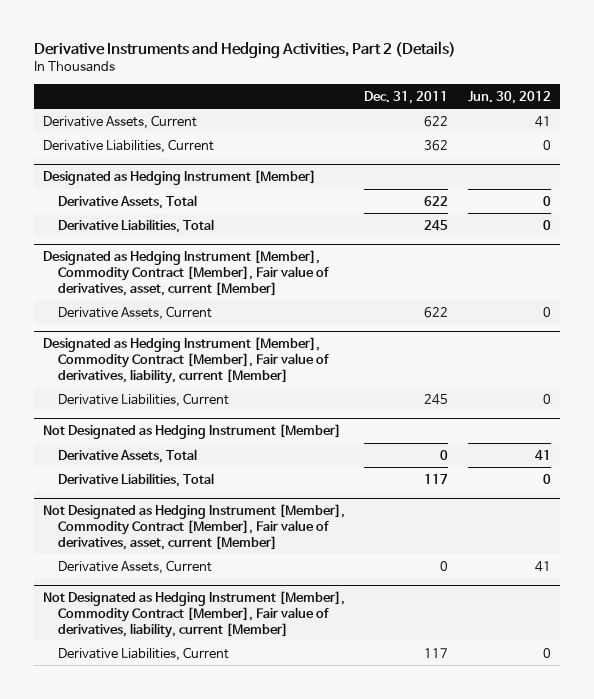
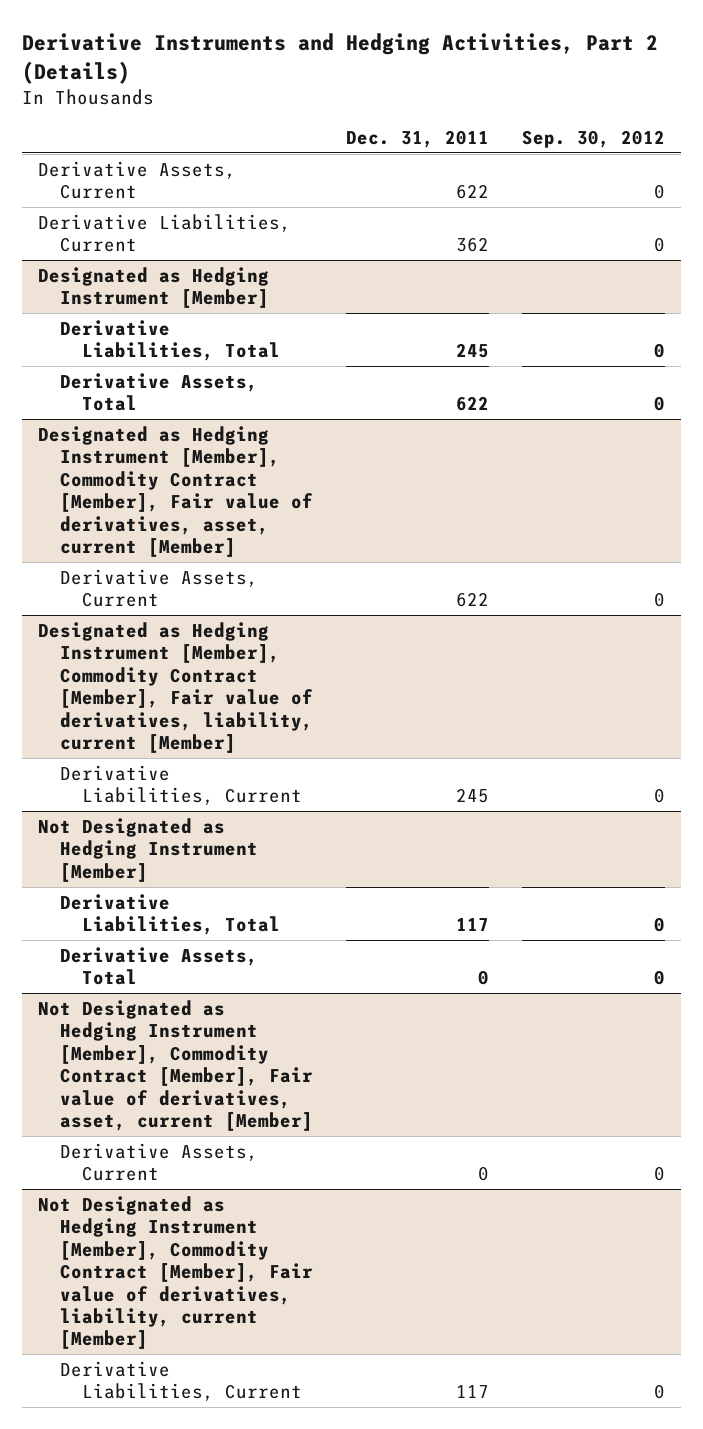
[467,91,551,105] Jun. 30, 2012 -> none
none -> [521,129,665,148] Sep. 30, 2012
[57,194,197,209] Derivative Assets, Total -> [60,372,259,412] Derivative Assets, Total
[57,448,197,463] Derivative Assets, Total -> [60,946,259,986] Derivative Assets, Total

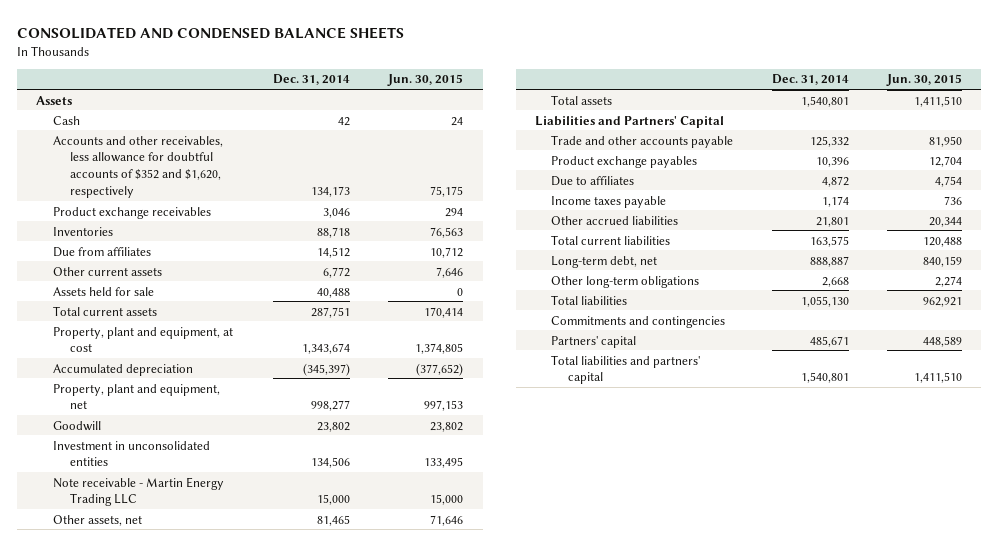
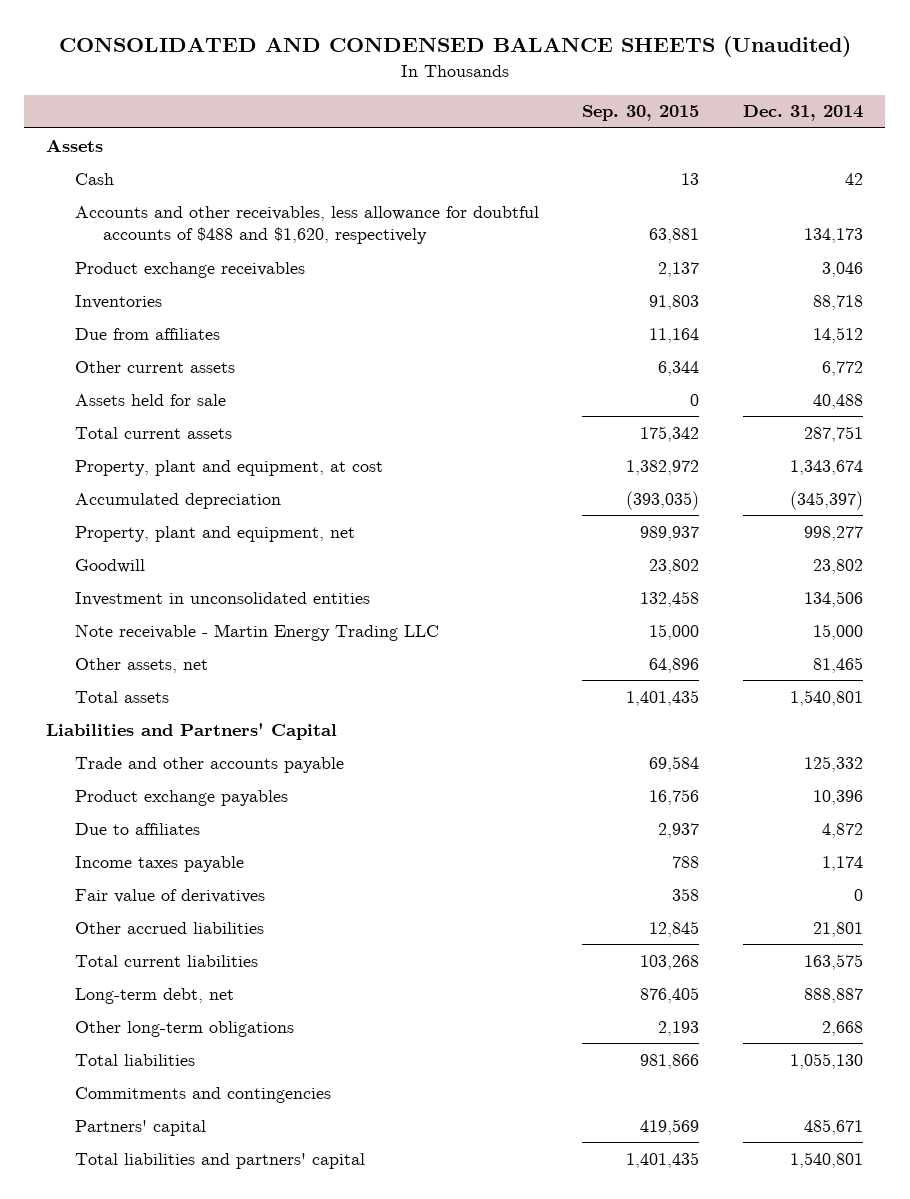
[17,26,405,39] CONSOLIDATED AND CONDENSED BALANCE SHEETS -> [58,36,851,58] CONSOLIDATED AND CONDENSED BALANCE SHEETS (Unaudited)
[387,74,464,87] Jun. 30, 2015 -> none
none -> [582,105,700,122] Sep. 30, 2015
[52,135,223,198] Accounts and other receivables, less allowance for doubtful accounts of $352 and $1,620, respectively -> [74,205,539,245] Accounts and other receivables, less allowance for doubtful accounts of $488 and $1,620, respectively
none -> [74,888,265,903] Fair value of derivatives

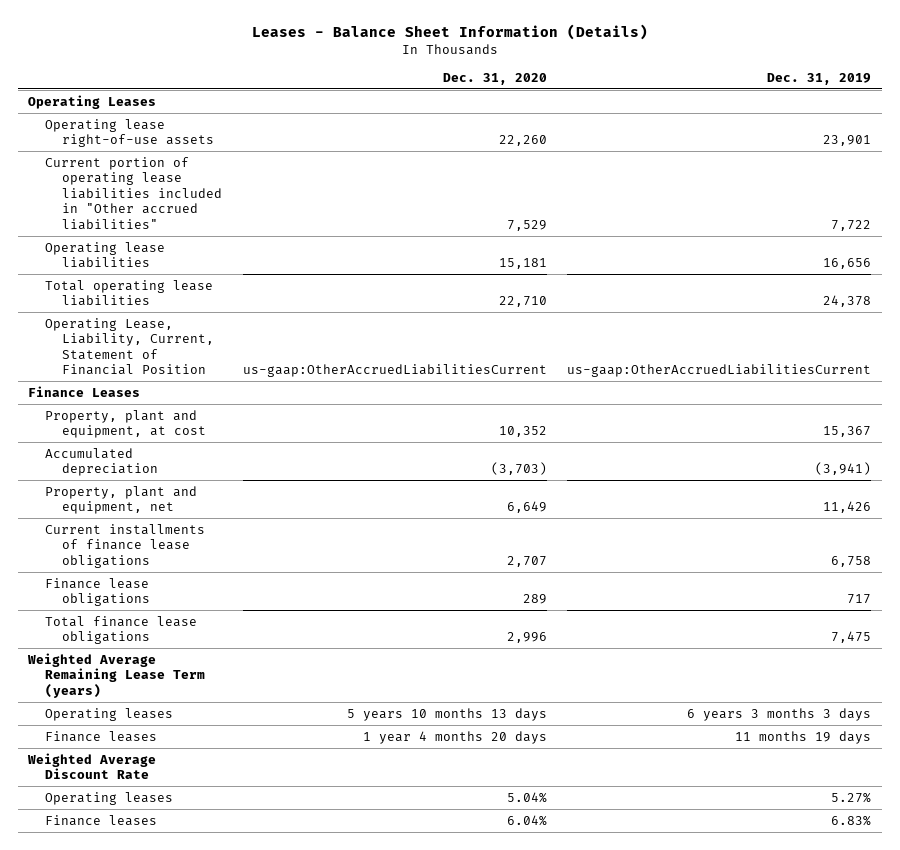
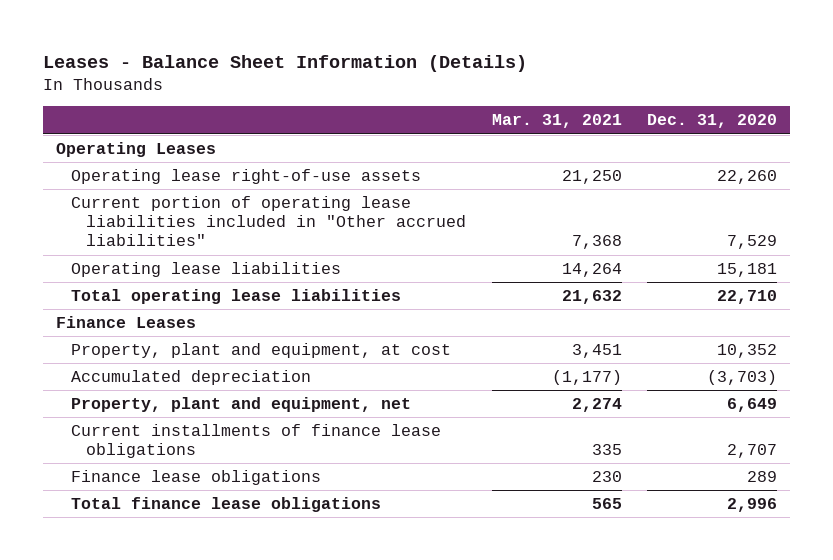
[767,72,872,85] Dec. 31, 2019 -> none
none -> [491,114,622,129] Mar. 31, 2021
[45,317,214,376] Operating Lease, Liability, Current, Statement of Financial Position -> none
[27,652,206,698] Weighted Average Remaining Lease Term (years) -> none
[45,707,174,721] Operating leases -> none
[45,730,158,742] Finance leases -> none
[27,752,157,780] Weighted Average Discount Rate -> none
[45,791,174,805] Operating leases -> none
[45,814,158,826] Finance leases -> none

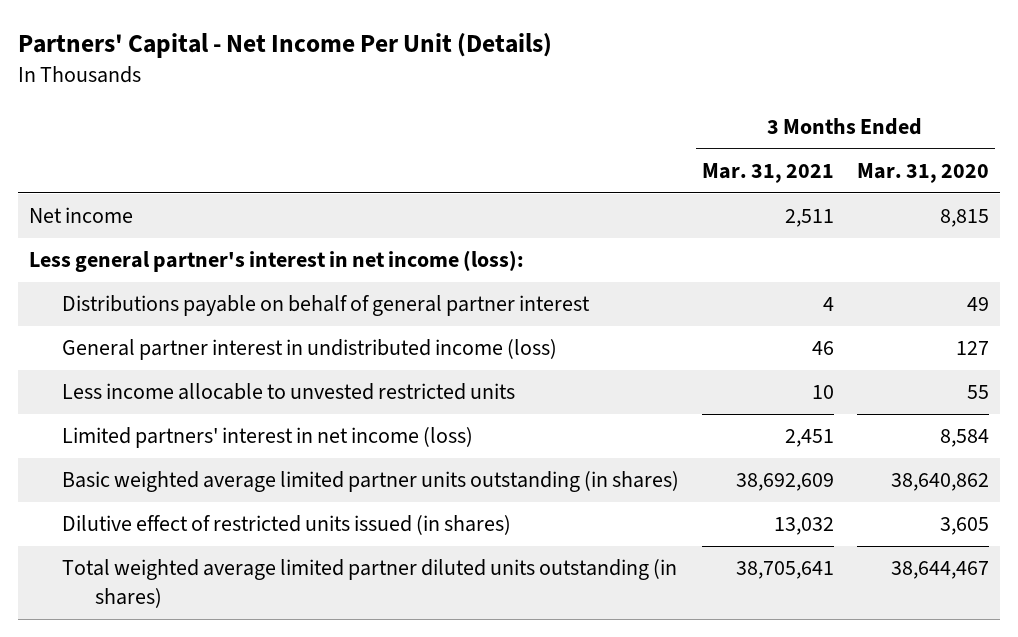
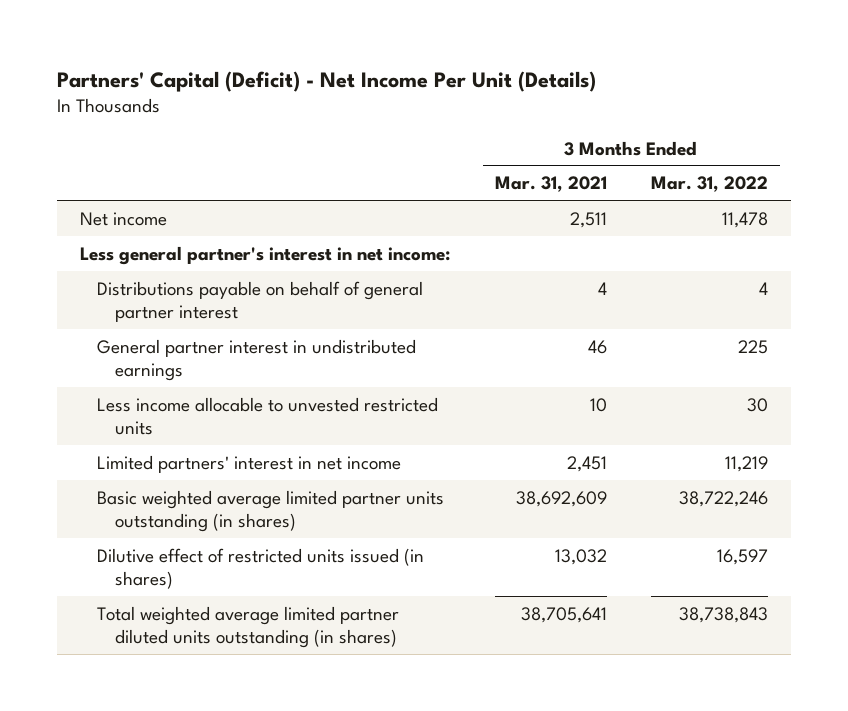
[17,33,552,59] Partners' Capital - Net Income Per Unit (Details) -> [57,70,597,92] Partners' Capital (Deficit) - Net Income Per Unit (Details)
[856,162,989,183] Mar. 31, 2020 -> none
none -> [651,176,769,193] Mar. 31, 2022
[29,250,525,273] Less general partner's interest in net income (loss): -> [79,245,450,265] Less general partner's interest in net income:
[62,339,558,361] General partner interest in undistributed income (loss) -> [97,338,417,382] General partner interest in undistributed earnings
[62,427,474,449] Limited partners' interest in net income (loss) -> [97,454,402,473] Limited partners' interest in net income

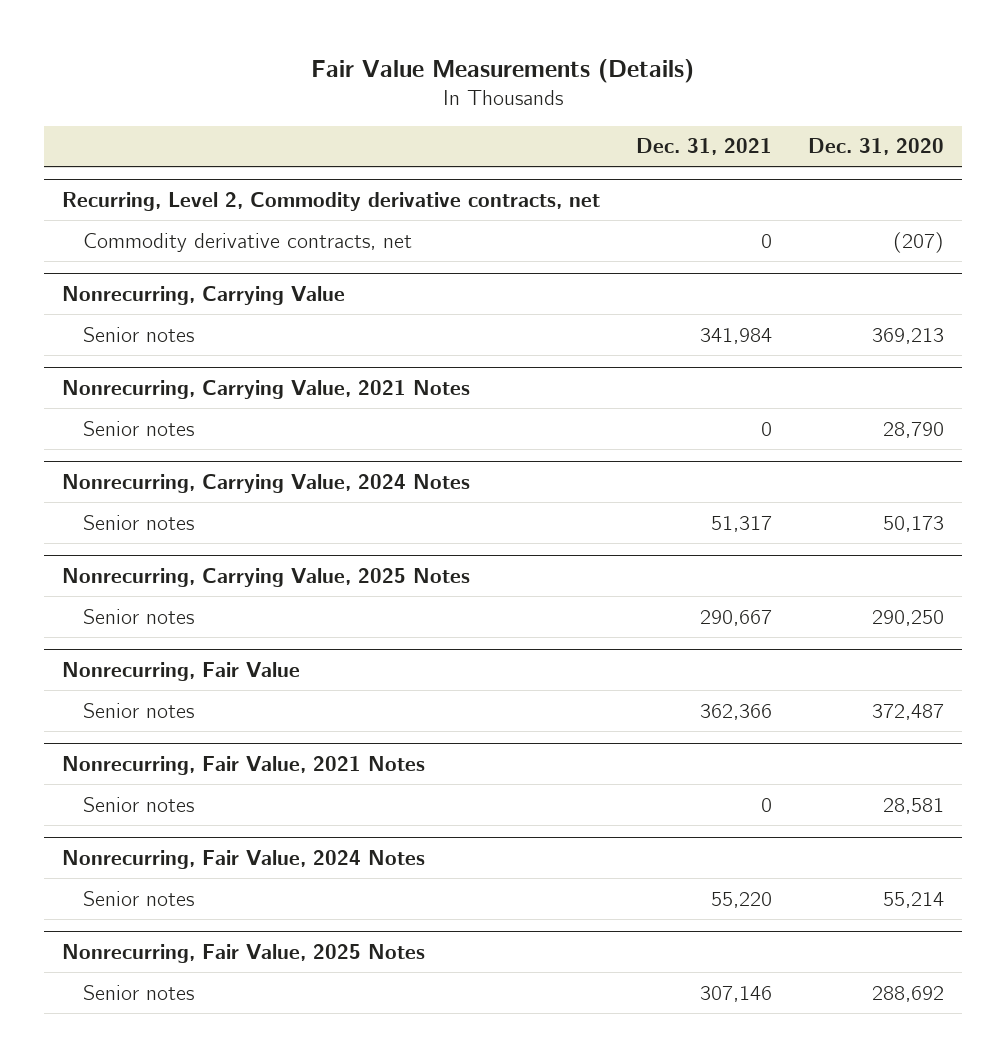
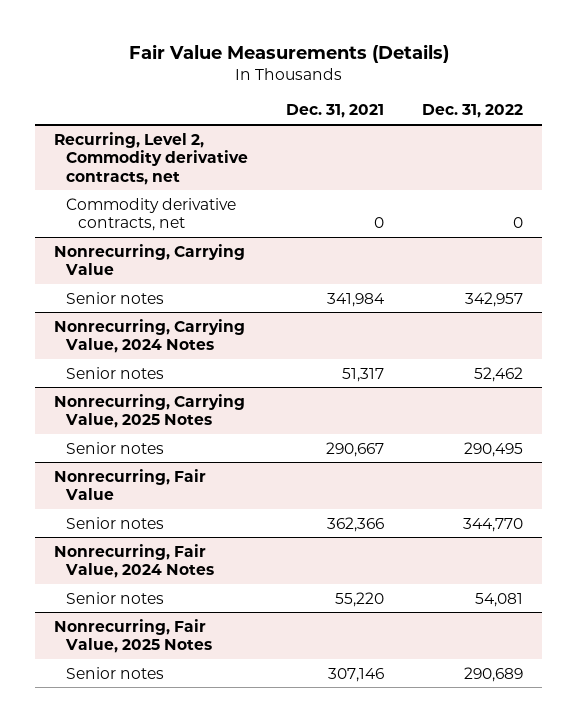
[808,138,945,156] Dec. 31, 2020 -> none
none -> [422,104,524,119] Dec. 31, 2022
[62,380,471,400] Nonrecurring, Carrying Value, 2021 Notes -> none
[83,420,195,436] Senior notes -> none
[62,756,426,776] Nonrecurring, Fair Value, 2021 Notes -> none
[83,796,195,812] Senior notes -> none

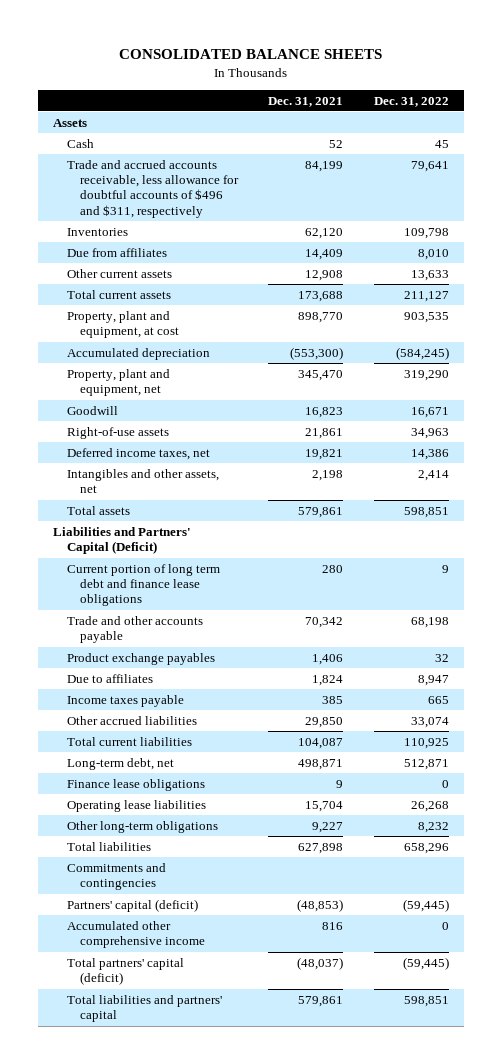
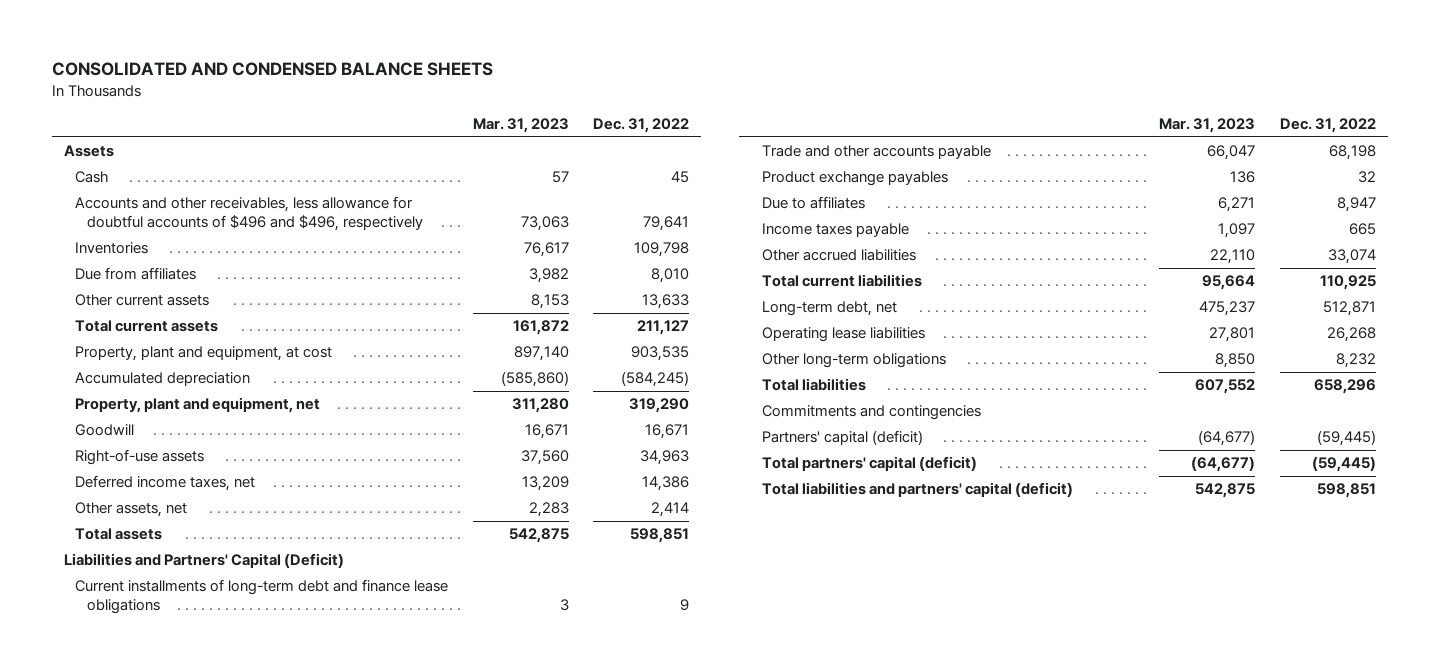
[118,48,382,59] CONSOLIDATED BALANCE SHEETS -> [51,62,493,77] CONSOLIDATED AND CONDENSED BALANCE SHEETS
[268,96,344,107] Dec. 31, 2021 -> none
none -> [472,118,569,134] Mar. 31, 2023
[66,159,239,218] Trade and accrued accounts receivable, less allowance for doubtful accounts of $496 and $311, respectively -> [75,196,423,232] Accounts and other receivables, less allowance for doubtful accounts of $496 and $496, respectively
[66,468,219,494] Intangibles and other assets, net -> [75,502,188,518] Other assets, net
[66,563,220,607] Current portion of long term debt and finance lease obligations -> [75,579,449,615] Current installments of long-term debt and finance lease obligations
[66,778,205,791] Finance lease obligations -> none
[66,920,205,949] Accumulated other comprehensive income -> none
[66,994,222,1023] Total liabilities and partners' capital -> [762,482,1074,498] Total liabilities and partners' capital (deficit)

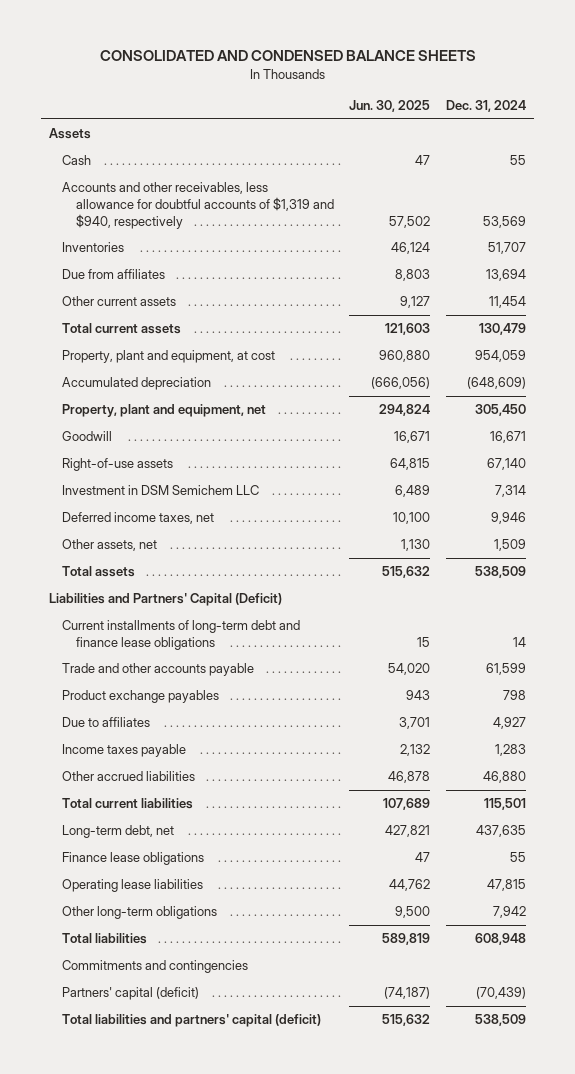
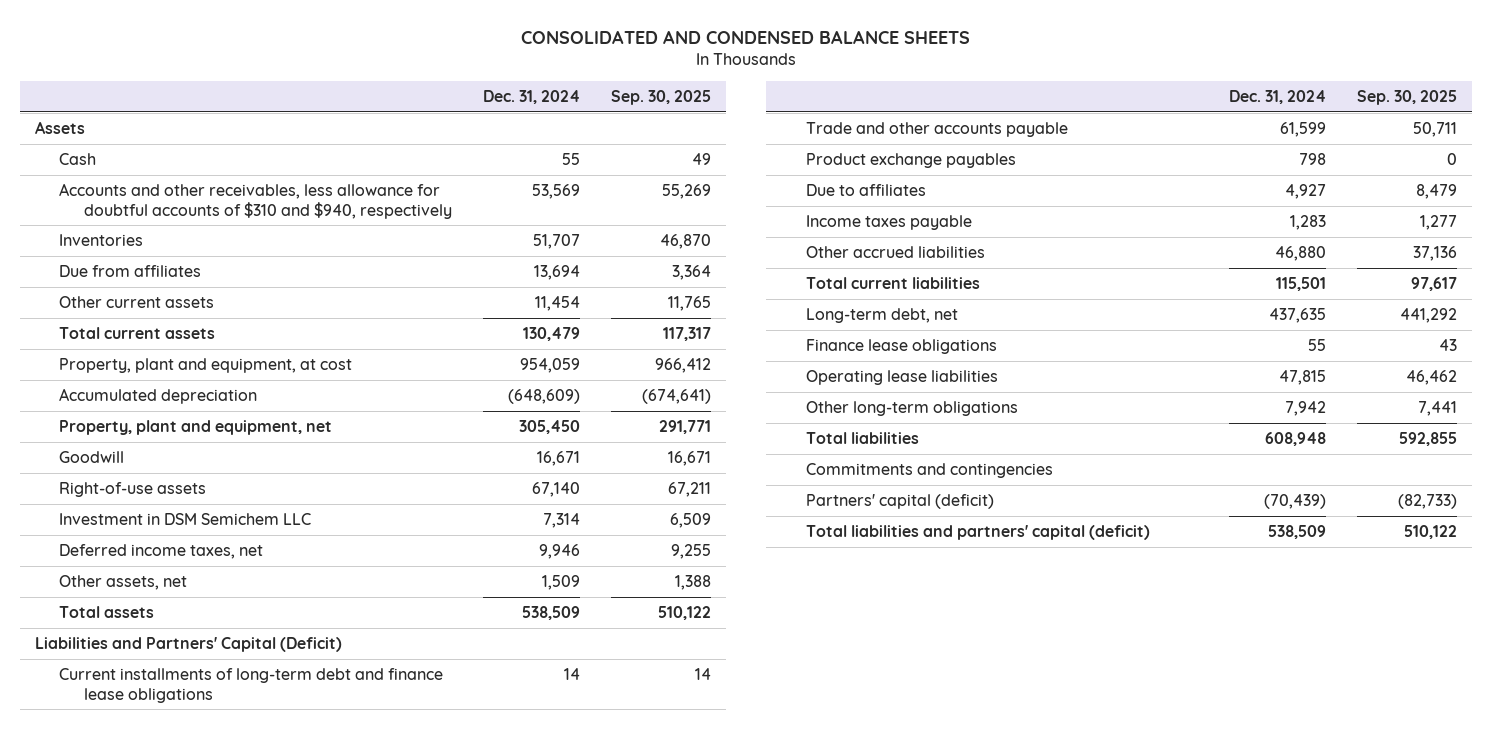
[349,100,431,113] Jun. 30, 2025 -> none
none -> [610,90,711,106] Sep. 30, 2025
[62,182,334,229] Accounts and other receivables, less allowance for doubtful accounts of $1,319 and $940, respectively -> [59,182,452,219] Accounts and other receivables, less allowance for doubtful accounts of $310 and $940, respectively

